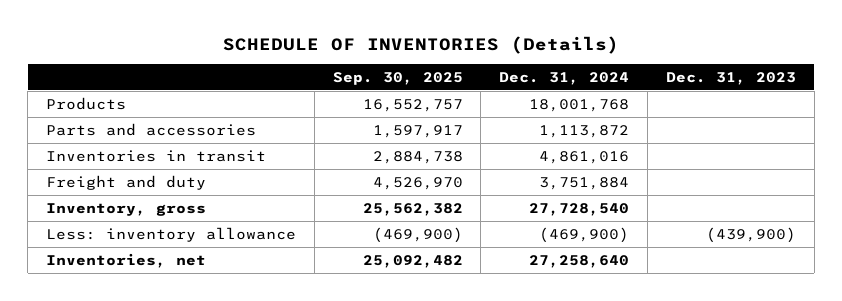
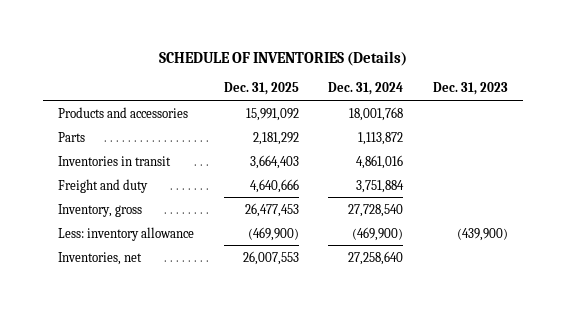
[332,71,463,85] Sep. 30, 2025 -> none
none -> [223,82,299,96] Dec. 31, 2025
[45,96,126,110] Products -> [57,106,188,118] Products and accessories
[45,122,256,136] Parts and accessories -> [57,131,85,142] Parts

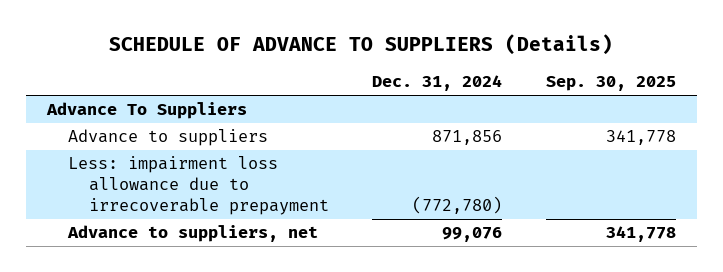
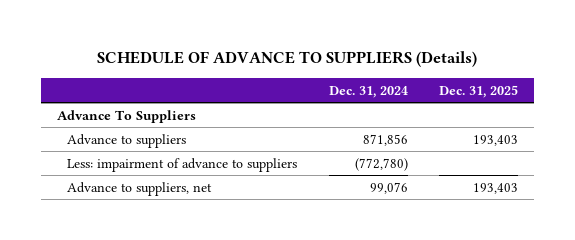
[545,76,676,92] Sep. 30, 2025 -> none
none -> [438,84,518,98] Dec. 31, 2025
[68,156,329,216] Less: impairment loss allowance due to irrecoverable prepayment -> [67,157,298,172] Less: impairment of advance to suppliers

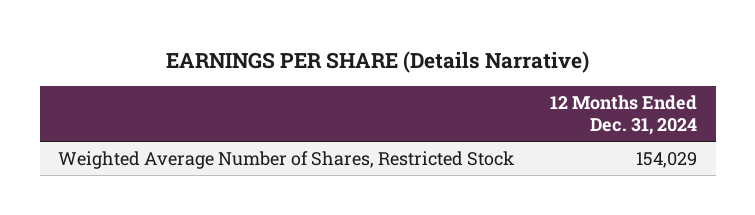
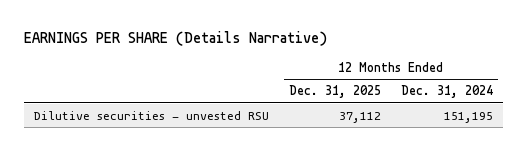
none -> [289,85,382,99] Dec. 31, 2025
[58,151,515,170] Weighted Average Number of Shares, Restricted Stock -> none
none -> [34,111,270,121] Dilutive securities - unvested RSU

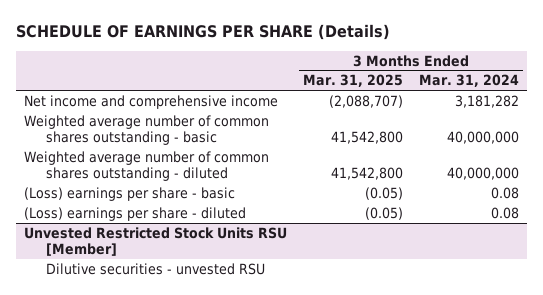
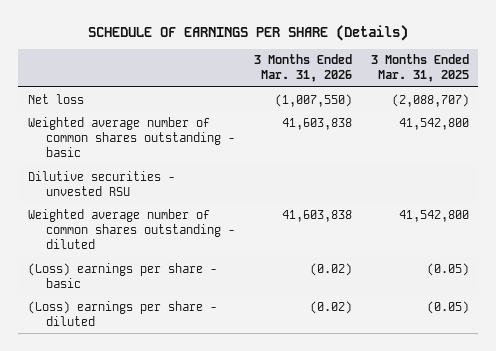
[419,74,520,88] Mar. 31, 2024 -> none
none -> [253,54,352,83] 3 Months Ended Mar. 31, 2026
[24,94,279,109] Net income and comprehensive income -> [27,93,84,104] Net loss
none -> [27,170,175,196] Dilutive securities - unvested RSU
[24,226,288,257] Unvested Restricted Stock Units RSU [Member] -> none
[45,262,265,275] Dilutive securities - unvested RSU -> none

